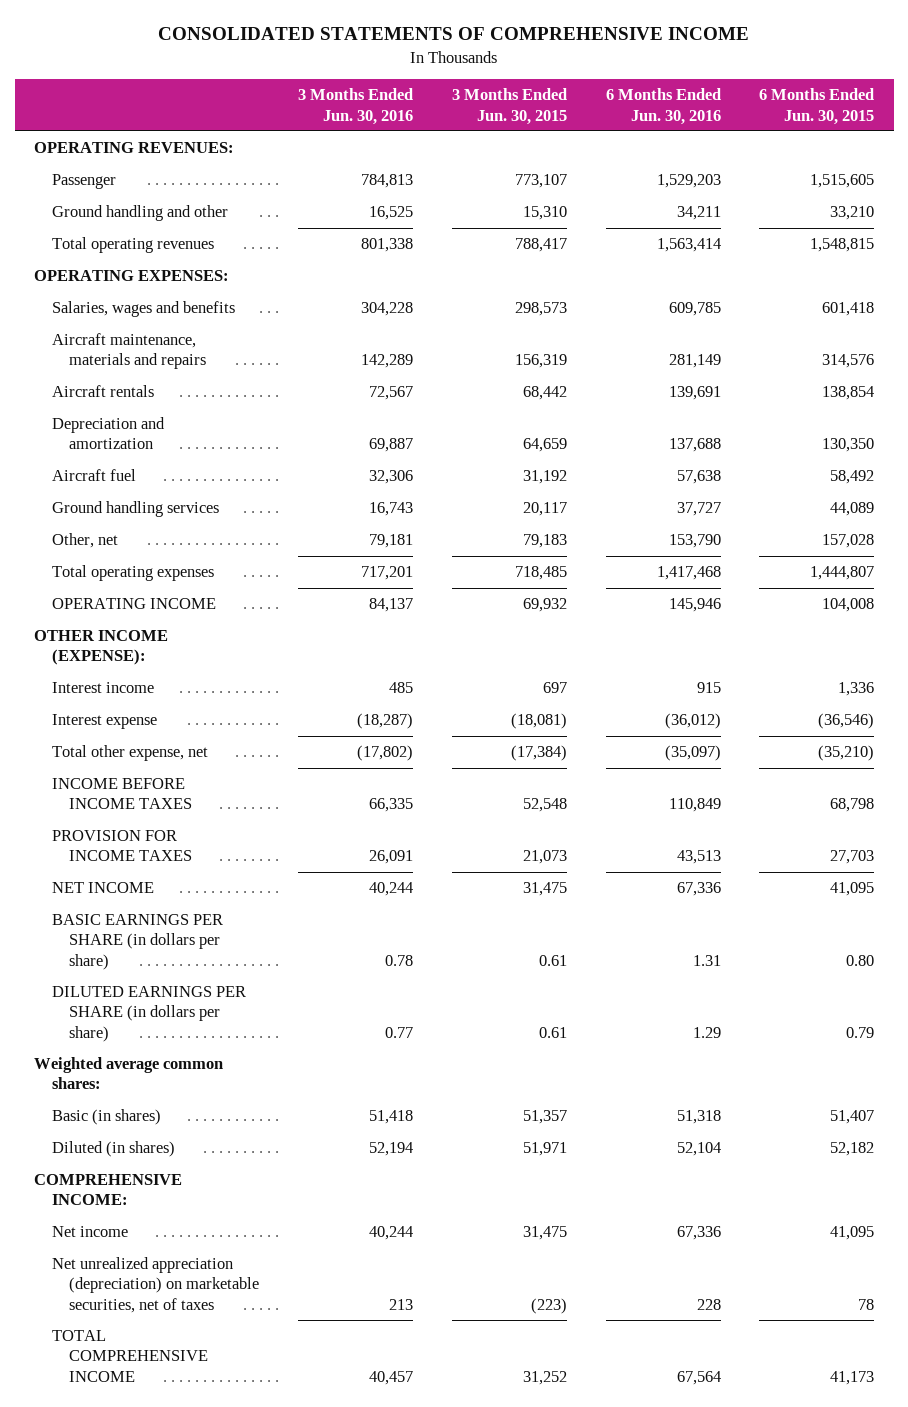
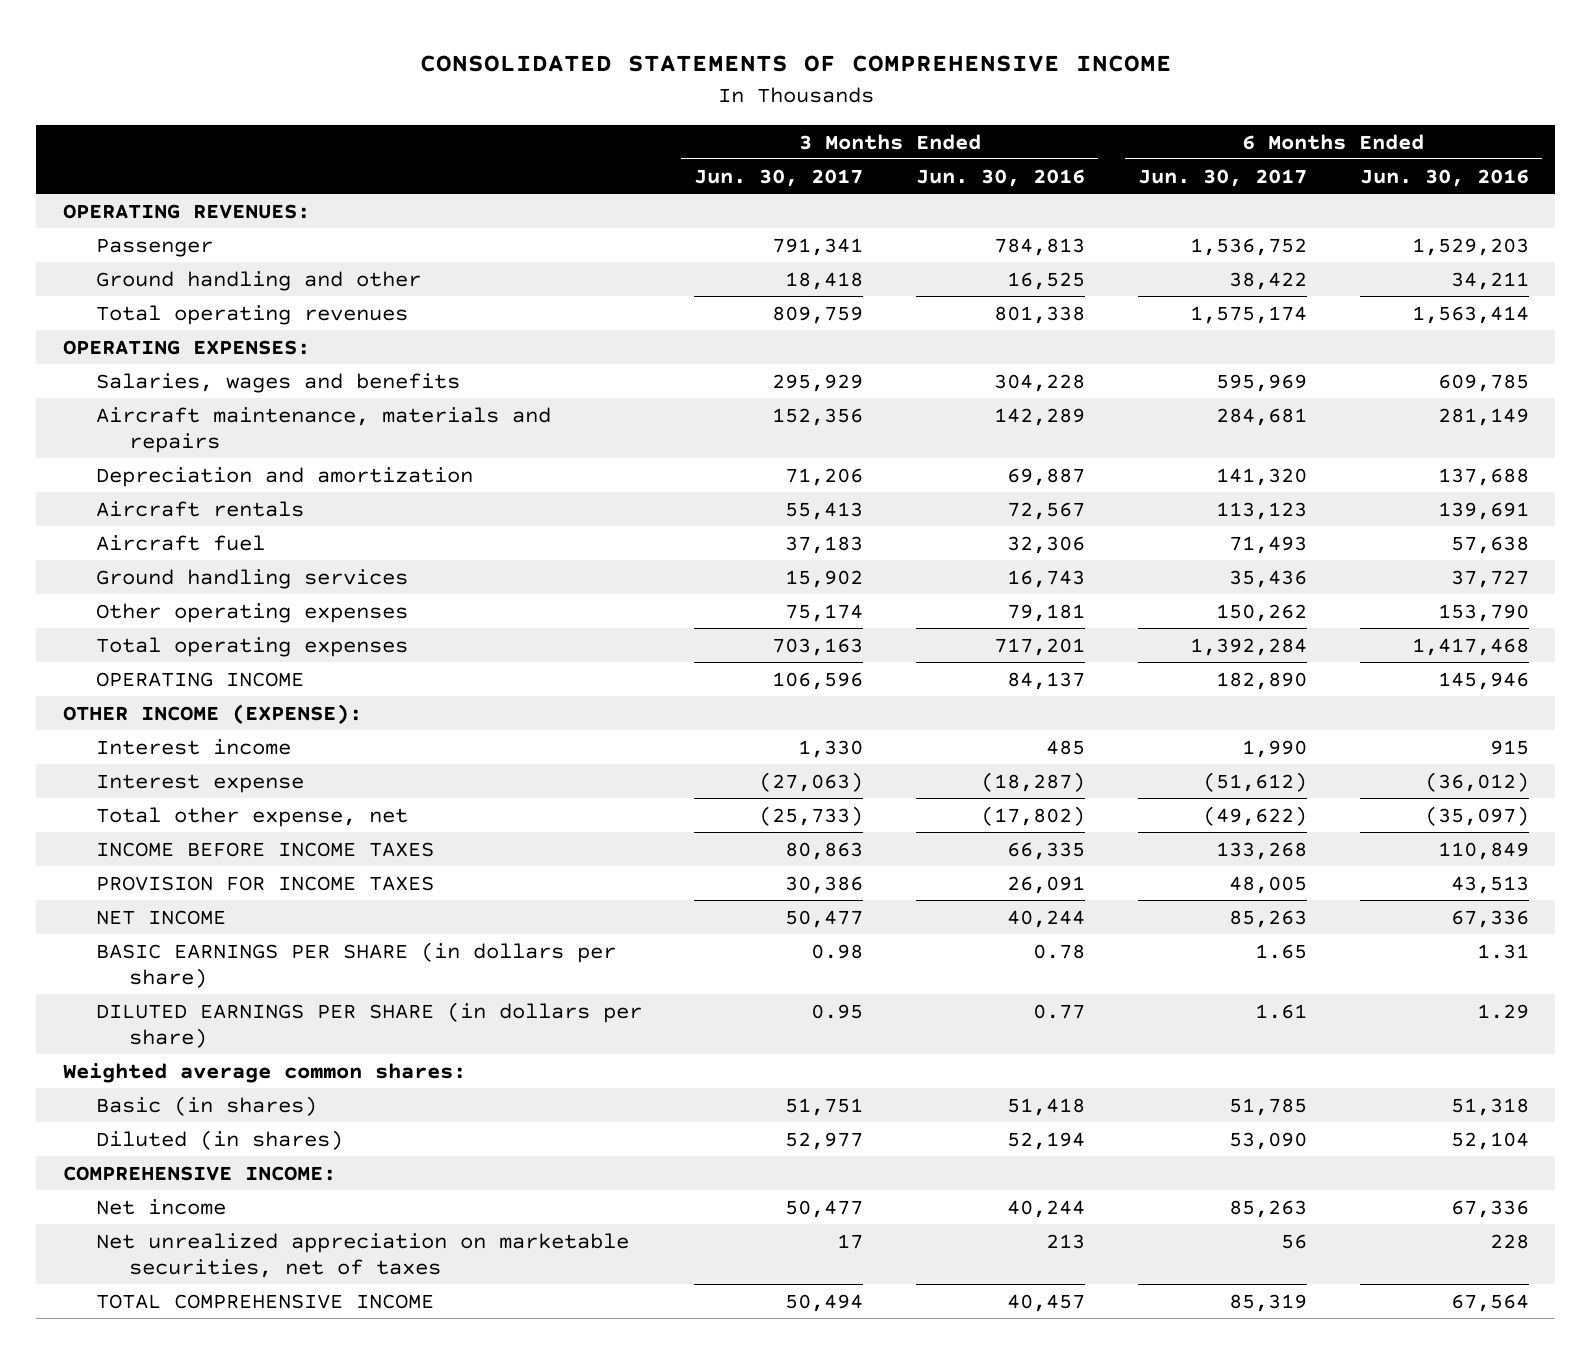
[451,88,567,125] 3 Months Ended Jun. 30, 2015 -> none
[759,88,875,125] 6 Months Ended Jun. 30, 2015 -> none
none -> [694,168,864,187] Jun. 30, 2017
none -> [1137,168,1307,187] Jun. 30, 2017
[51,385,154,398] Aircraft rentals -> [95,500,304,517] Aircraft rentals
[51,533,118,549] Other, net -> [95,602,408,623] Other operating expenses
[51,1257,260,1313] Net unrealized appreciation (depreciation) on marketable securities, net of taxes -> [95,1232,629,1279] Net unrealized appreciation on marketable securities, net of taxes

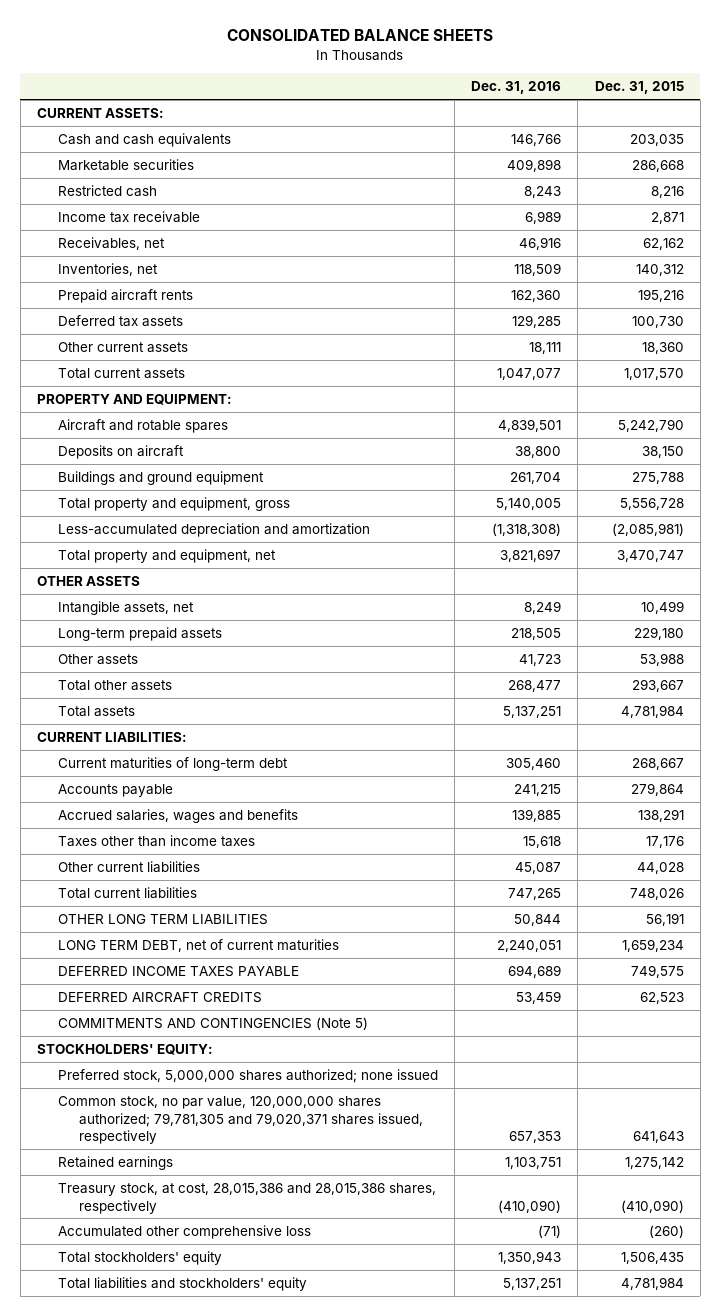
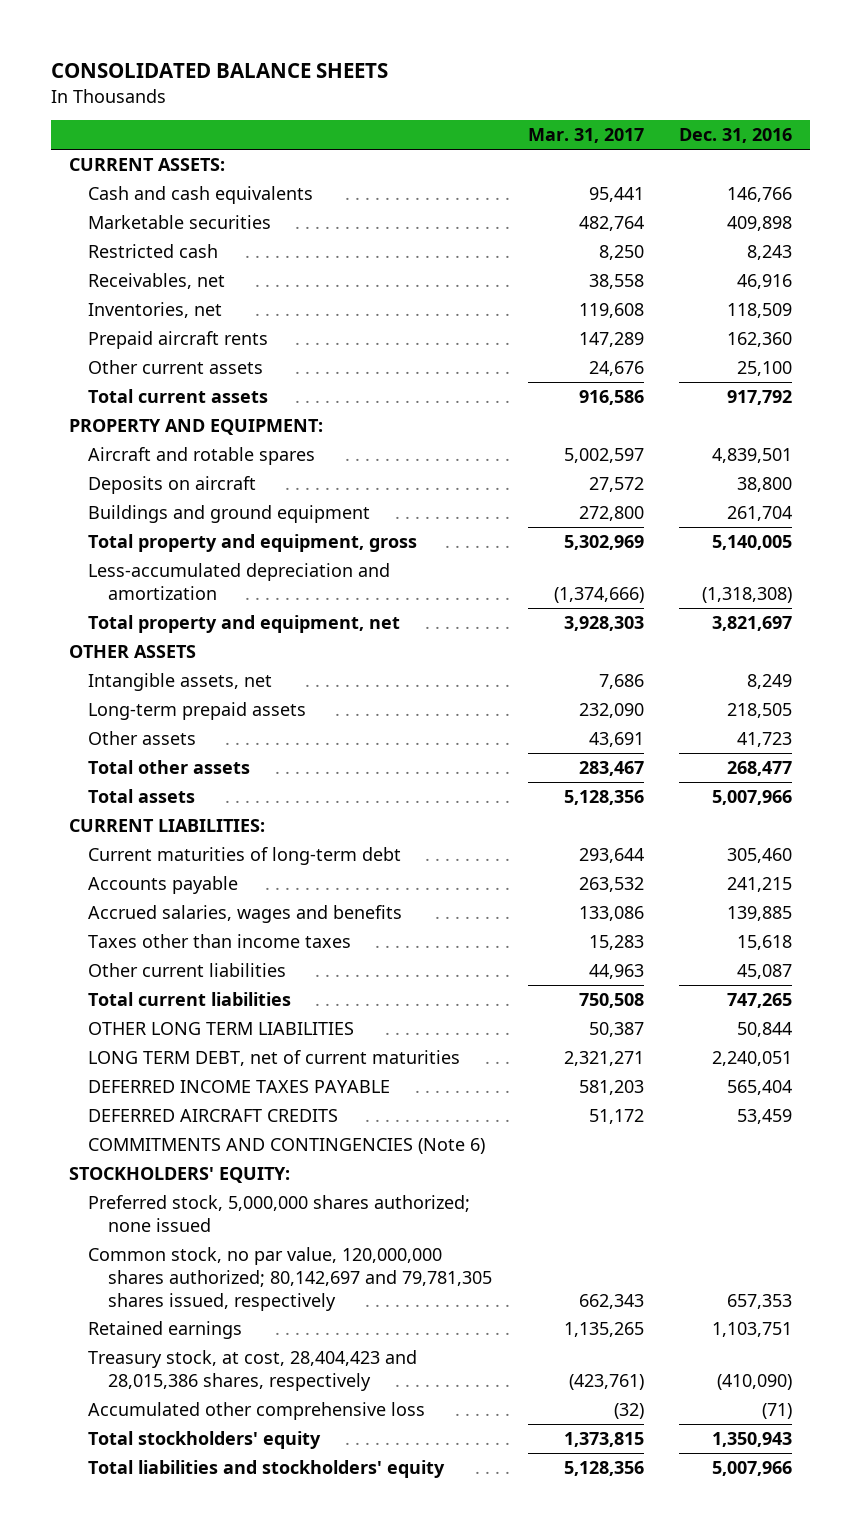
[594,81,684,95] Dec. 31, 2015 -> none
none -> [527,128,644,144] Mar. 31, 2017
[57,210,200,223] Income tax receivable -> none
[57,314,183,327] Deferred tax assets -> none
[529,341,562,354] 18,111 -> [737,360,793,376] 25,100
[497,367,562,380] 1,047,077 -> [727,389,793,405] 917,792
[503,705,562,718] 5,137,251 -> [712,789,793,805] 5,007,966
[508,964,562,978] 694,689 -> [727,1079,793,1095] 565,404
[57,1016,368,1030] COMMITMENTS AND CONTINGENCIES (Note 5) -> [88,1137,486,1154] COMMITMENTS AND CONTINGENCIES (Note 6)
[57,1095,423,1145] Common stock, no par value, 120,000,000 shares authorized; 79,781,305 and 79,020,371 shares issued, respectively -> [88,1246,493,1311] Common stock, no par value, 120,000,000 shares authorized; 80,142,697 and 79,781,305 shares issued, respectively
[57,1182,436,1214] Treasury stock, at cost, 28,015,386 and 28,015,386 shares, respectively -> [88,1349,418,1391] Treasury stock, at cost, 28,404,423 and 28,015,386 shares, respectively
[503,1277,562,1290] 5,137,251 -> [712,1460,793,1476] 5,007,966

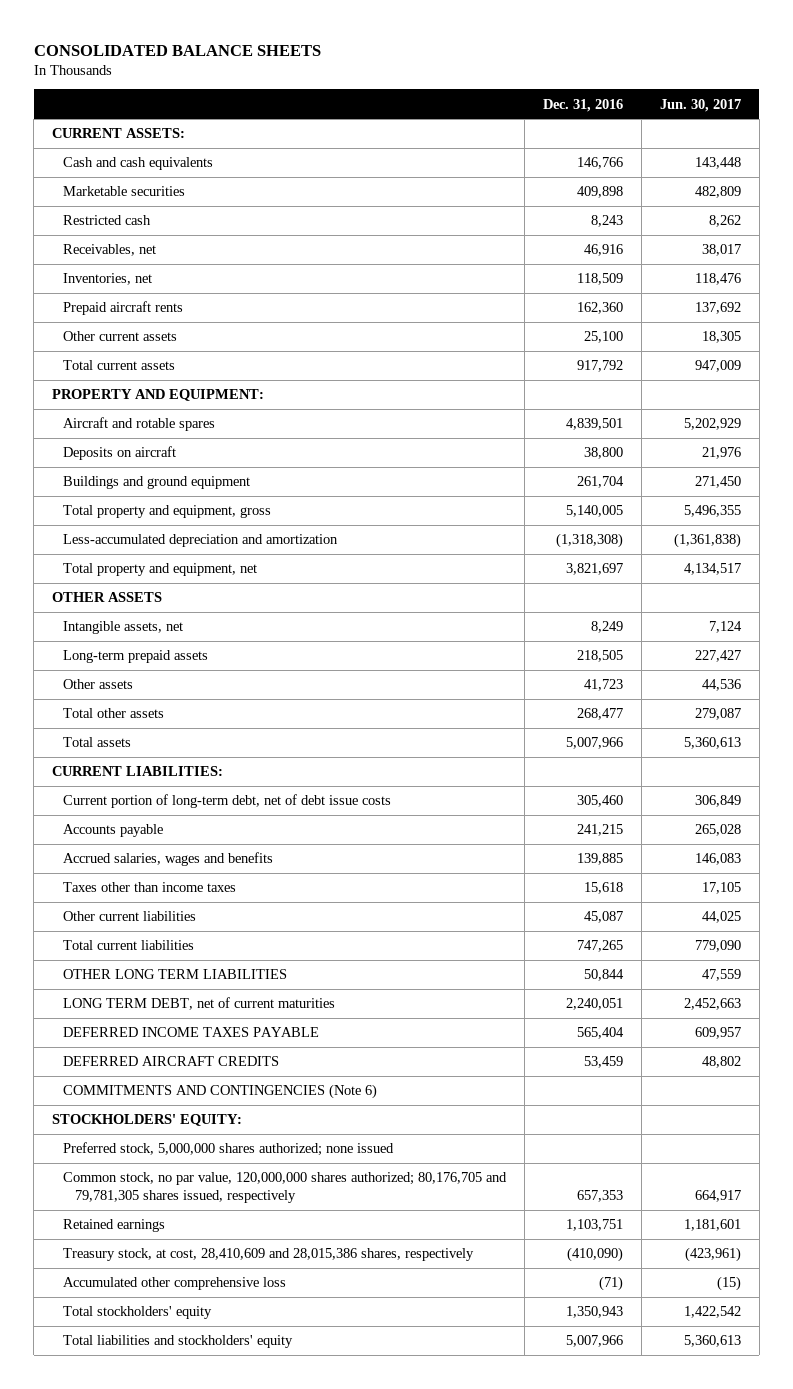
[527,128,644,144] Mar. 31, 2017 -> none
none -> [659,98,741,112] Jun. 30, 2017
[88,846,402,865] Current maturities of long-term debt -> [63,794,392,809] Current portion of long-term debt, net of debt issue costs
[88,1246,493,1311] Common stock, no par value, 120,000,000 shares authorized; 80,142,697 and 79,781,305 shares issued, respectively -> [63,1172,508,1204] Common stock, no par value, 120,000,000 shares authorized; 80,176,705 and 79,781,305 shares issued, respectively
[88,1349,418,1391] Treasury stock, at cost, 28,404,423 and 28,015,386 shares, respectively -> [63,1248,475,1262] Treasury stock, at cost, 28,410,609 and 28,015,386 shares, respectively

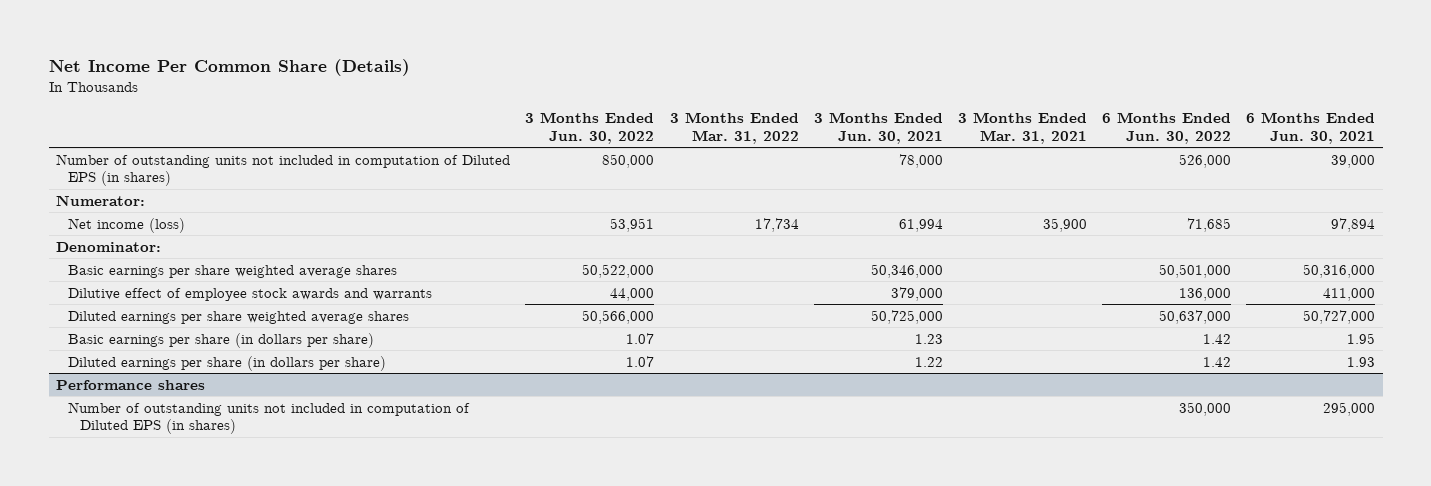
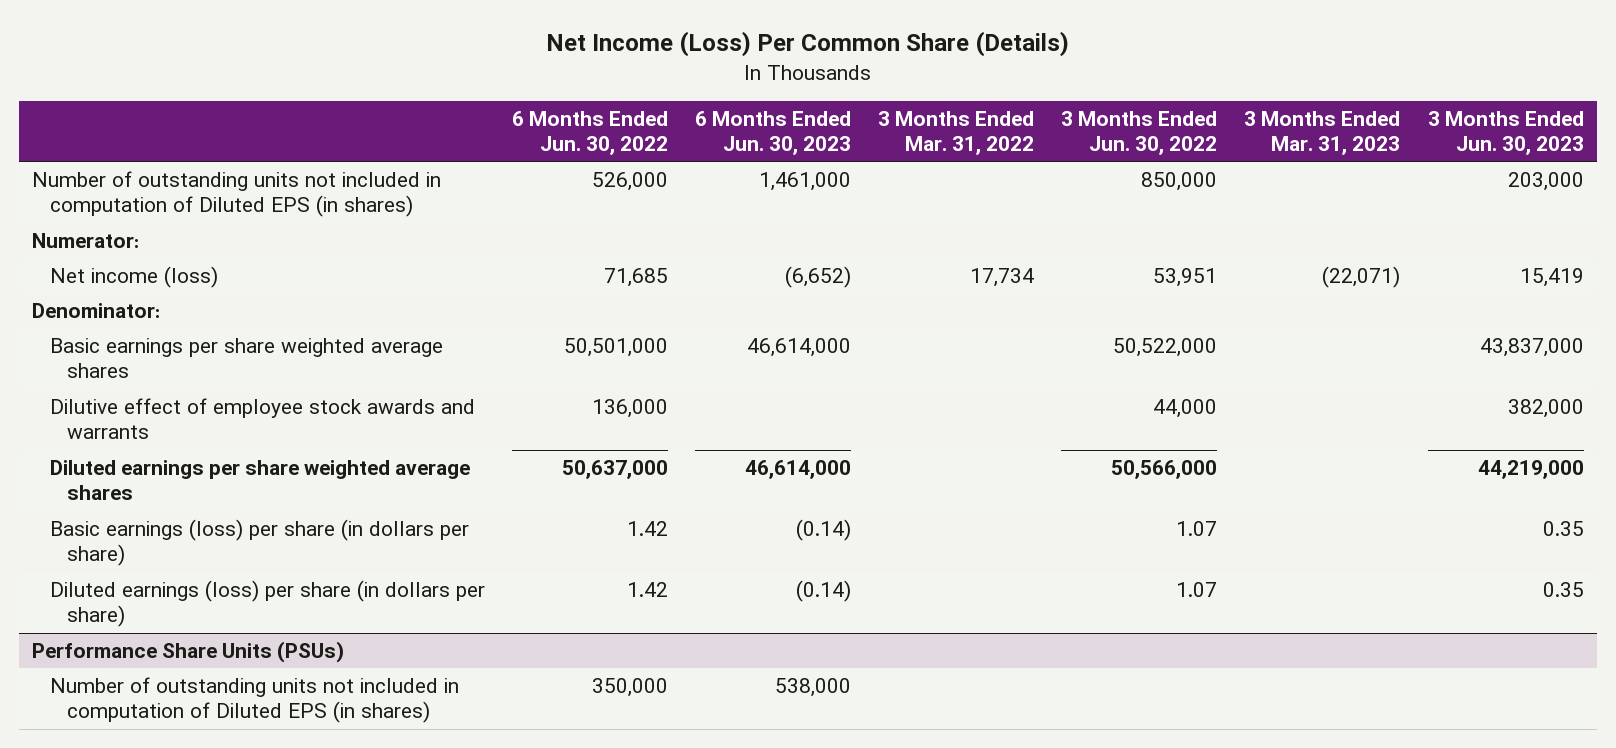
[48,58,410,76] Net Income Per Common Share (Details) -> [545,31,1069,58] Net Income (Loss) Per Common Share (Details)
[813,112,943,144] 3 Months Ended Jun. 30, 2021 -> none
[957,112,1087,144] 3 Months Ended Mar. 31, 2021 -> none
[1246,112,1376,144] 6 Months Ended Jun. 30, 2021 -> none
none -> [694,110,851,156] 6 Months Ended Jun. 30, 2023
none -> [1244,110,1401,156] 3 Months Ended Mar. 31, 2023
none -> [1427,110,1584,156] 3 Months Ended Jun. 30, 2023
[68,332,375,348] Basic earnings per share (in dollars per share) -> [49,519,469,567] Basic earnings (loss) per share (in dollars per share)
[68,355,387,371] Diluted earnings per share (in dollars per share) -> [49,580,485,628] Diluted earnings (loss) per share (in dollars per share)
[56,379,206,390] Performance shares -> [32,641,345,664] Performance Share Units (PSUs)

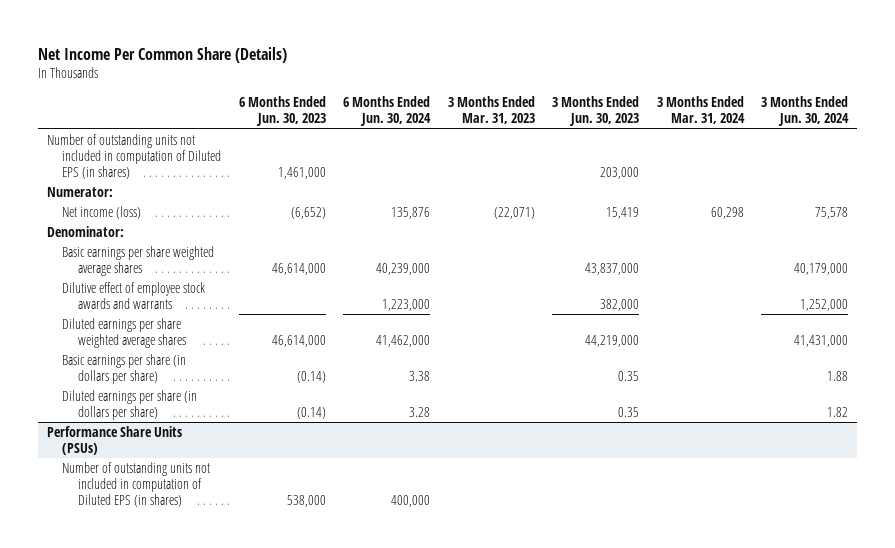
[545,31,1069,58] Net Income (Loss) Per Common Share (Details) -> [37,46,287,63] Net Income Per Common Share (Details)
[511,110,668,156] 6 Months Ended Jun. 30, 2022 -> none
[878,110,1035,156] 3 Months Ended Mar. 31, 2022 -> none
[1061,110,1218,156] 3 Months Ended Jun. 30, 2022 -> none
none -> [343,96,432,127] 6 Months Ended Jun. 30, 2024
none -> [656,96,745,125] 3 Months Ended Mar. 31, 2024
none -> [760,96,849,127] 3 Months Ended Jun. 30, 2024
[49,519,469,567] Basic earnings (loss) per share (in dollars per share) -> [62,354,187,385] Basic earnings per share (in dollars per share)
[49,580,485,628] Diluted earnings (loss) per share (in dollars per share) -> [62,390,198,421] Diluted earnings per share (in dollars per share)

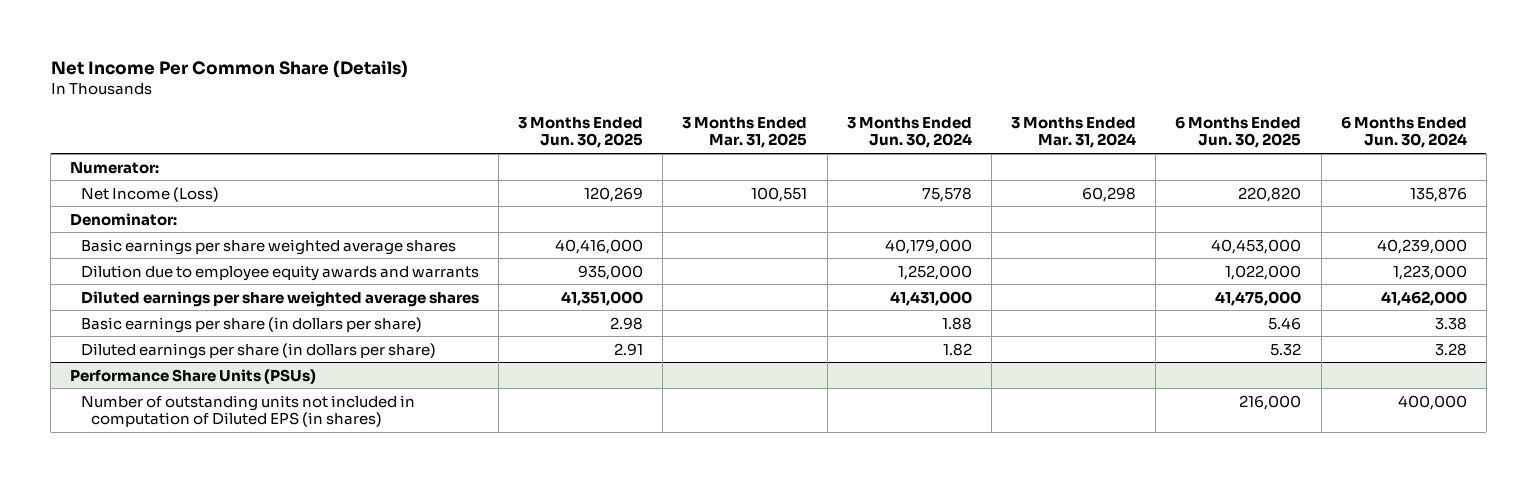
[238,96,326,127] 6 Months Ended Jun. 30, 2023 -> none
[447,96,535,125] 3 Months Ended Mar. 31, 2023 -> none
[552,96,640,127] 3 Months Ended Jun. 30, 2023 -> none
none -> [518,116,644,149] 3 Months Ended Jun. 30, 2025
none -> [682,116,808,149] 3 Months Ended Mar. 31, 2025
none -> [1175,115,1302,149] 6 Months Ended Jun. 30, 2025
[46,134,222,180] Number of outstanding units not included in computation of Diluted EPS (in shares) -> none
[62,206,142,220] Net income (loss) -> [80,186,219,202] Net Income (Loss)
[62,282,206,310] Dilutive effect of employee stock awards and warrants -> [80,264,479,281] Dilution due to employee equity awards and warrants

